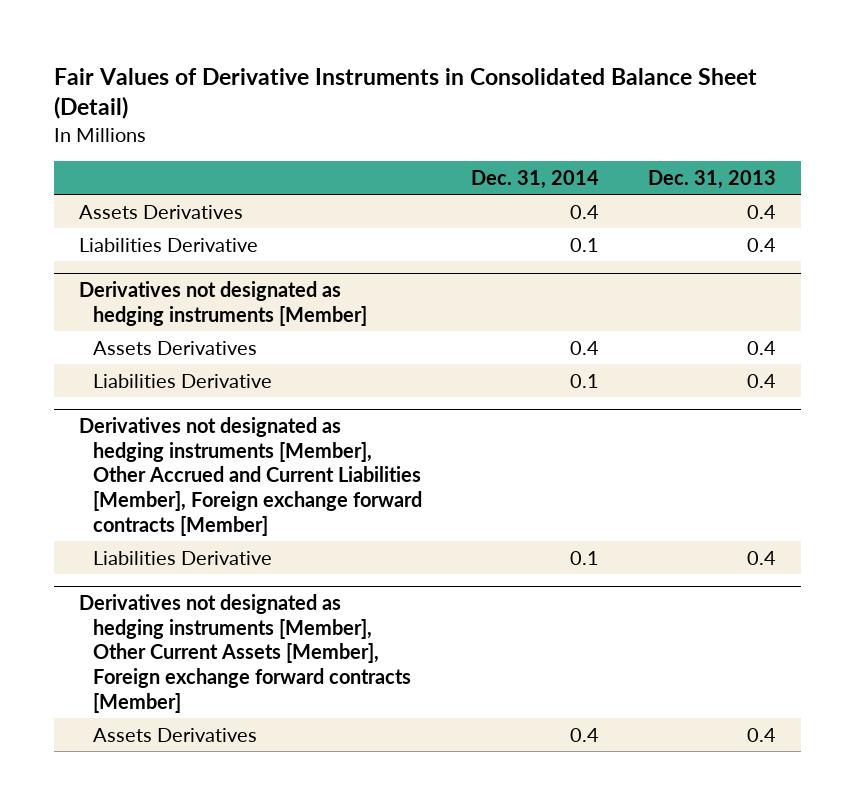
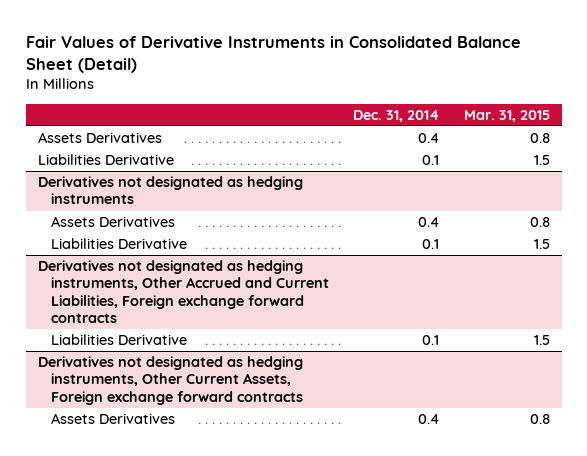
[648,169,777,189] Dec. 31, 2013 -> none
none -> [463,109,550,122] Mar. 31, 2015
[78,281,367,326] Derivatives not designated as hedging instruments [Member] -> [37,176,303,205] Derivatives not designated as hedging instruments
[78,417,422,536] Derivatives not designated as hedging instruments [Member], Other Accrued and Current Liabilities [Member], Foreign exchange forward contracts [Member] -> [37,260,329,323] Derivatives not designated as hedging instruments, Other Accrued and Current Liabilities, Foreign exchange forward contracts
[78,594,411,713] Derivatives not designated as hedging instruments [Member], Other Current Assets [Member], Foreign exchange forward contracts [Member] -> [37,356,303,405] Derivatives not designated as hedging instruments, Other Current Assets, Foreign exchange forward contracts

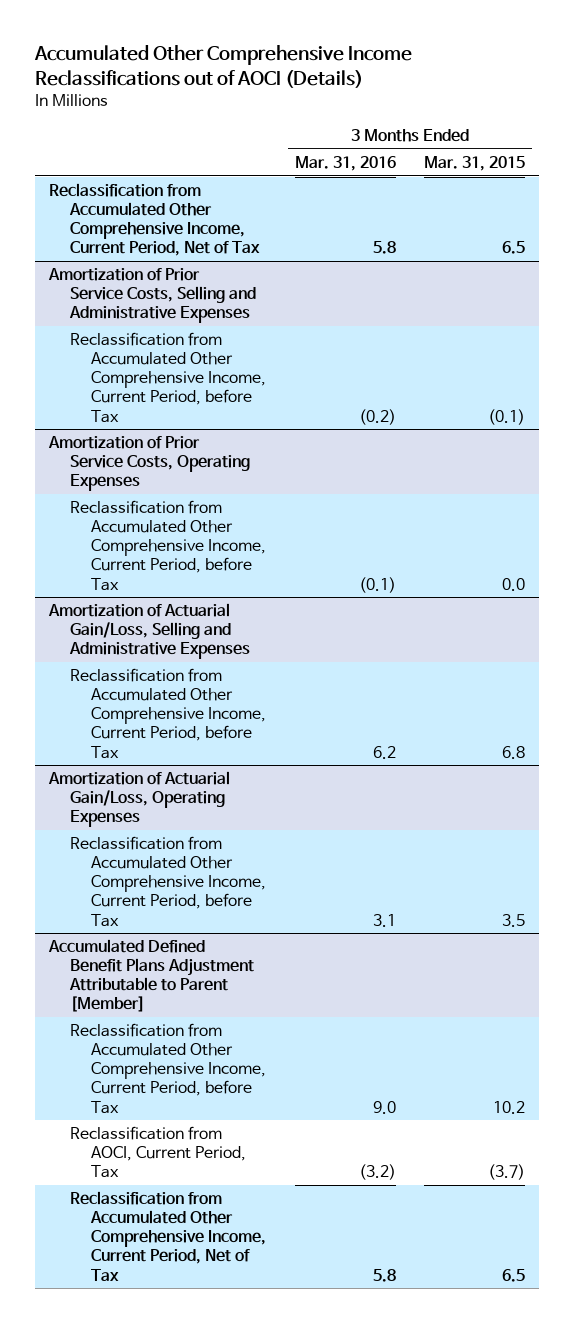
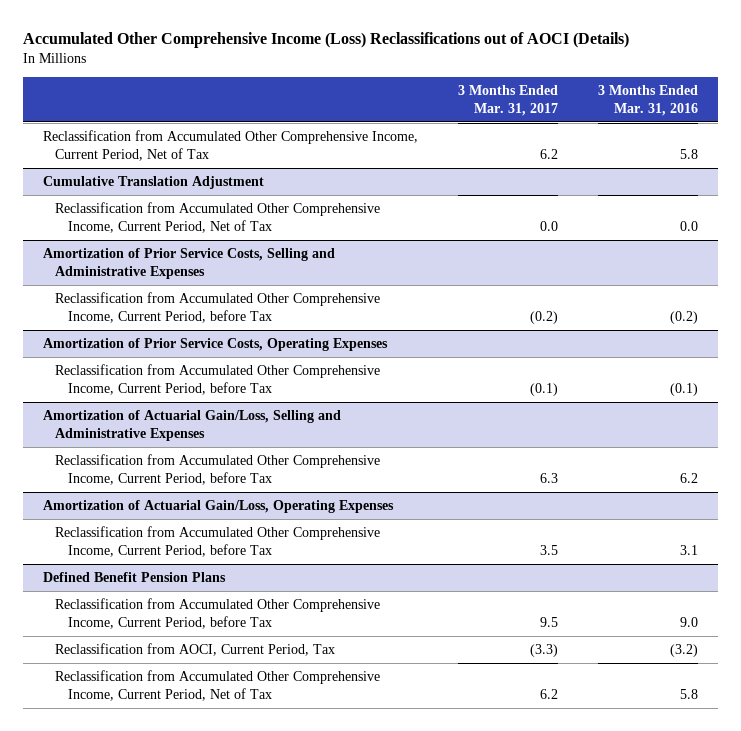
[34,44,413,88] Accumulated Other Comprehensive Income Reclassifications out of AOCI (Details) -> [22,32,629,49] Accumulated Other Comprehensive Income (Loss) Reclassifications out of AOCI (Details)
[424,156,526,172] Mar. 31, 2015 -> none
none -> [458,85,559,116] 3 Months Ended Mar. 31, 2017
none -> [42,175,264,189] Cumulative Translation Adjustment
none -> [55,201,381,233] Reclassification from Accumulated Other Comprehensive Income, Current Period, Net of Tax
[48,939,255,1013] Accumulated Defined Benefit Plans Adjustment Attributable to Parent [Member] -> [42,571,226,582] Defined Benefit Pension Plans

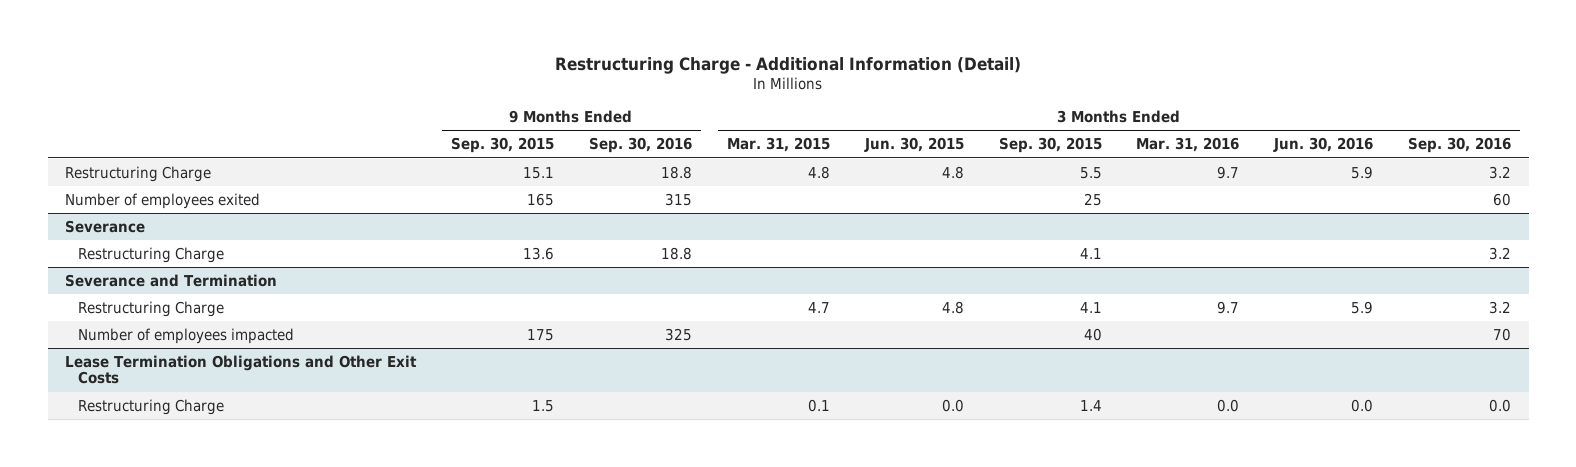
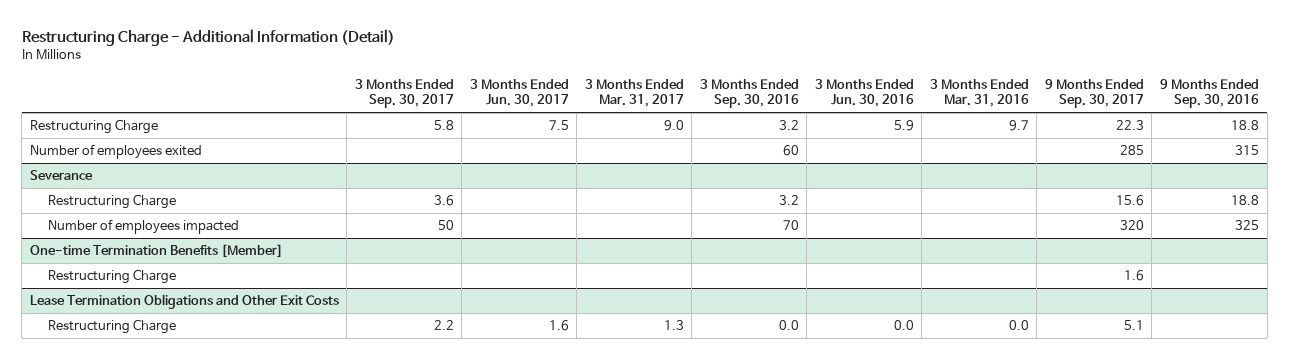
[451,137,555,154] Sep. 30, 2015 -> none
[726,137,830,153] Mar. 31, 2015 -> none
[863,137,964,153] Jun. 30, 2015 -> none
[998,137,1102,154] Sep. 30, 2015 -> none
none -> [354,78,454,109] 3 Months Ended Sep. 30, 2017
none -> [469,78,569,108] 3 Months Ended Jun. 30, 2017
none -> [584,78,684,108] 3 Months Ended Mar. 31, 2017
none -> [1044,78,1144,109] 9 Months Ended Sep. 30, 2017
[65,273,278,287] Severance and Termination -> none
[77,300,224,317] Restructuring Charge -> none
none -> [29,244,283,259] One-time Termination Benefits [Member]
none -> [47,269,176,285] Restructuring Charge

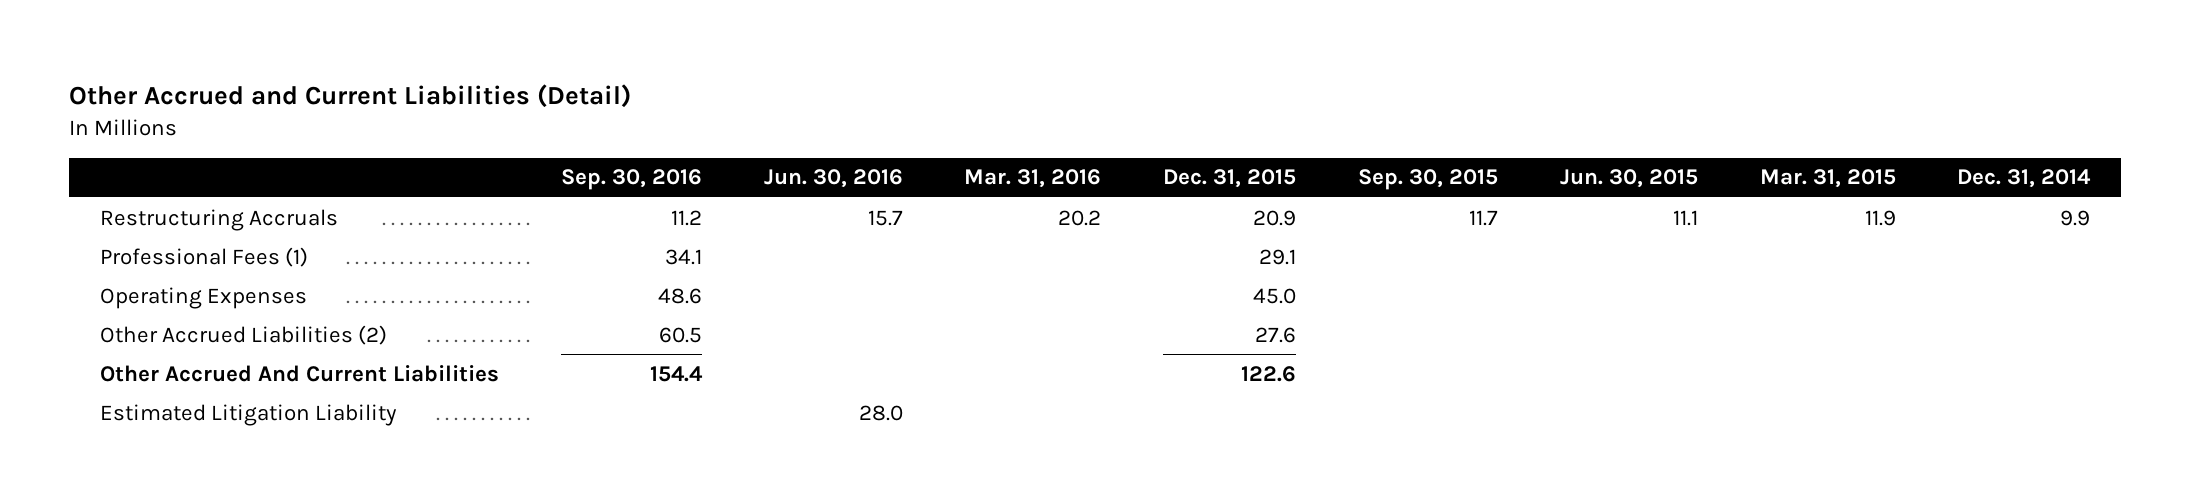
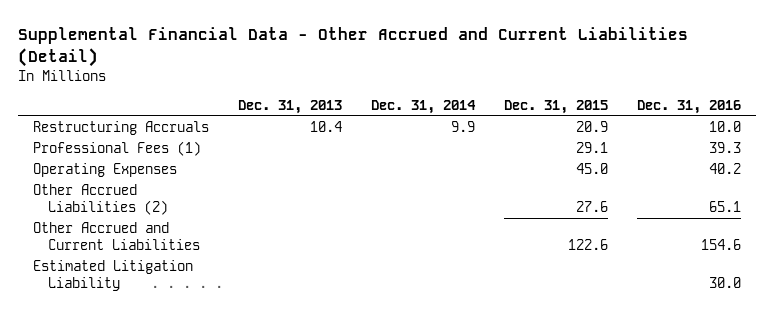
[69,84,632,109] Other Accrued and Current Liabilities (Detail) -> [18,26,689,67] Supplemental Financial Data - Other Accrued and Current Liabilities (Detail)
[560,169,702,191] Sep. 30, 2016 -> none
[763,169,903,189] Jun. 30, 2016 -> none
[964,169,1102,189] Mar. 31, 2016 -> none
[1357,169,1498,191] Sep. 30, 2015 -> none
[1559,169,1698,189] Jun. 30, 2015 -> none
[1759,169,1896,189] Mar. 31, 2015 -> none
none -> [237,99,342,114] Dec. 31, 2013
none -> [637,99,742,114] Dec. 31, 2016
[99,364,499,382] Other Accrued And Current Liabilities -> [32,222,201,251] Other Accrued and Current Liabilities

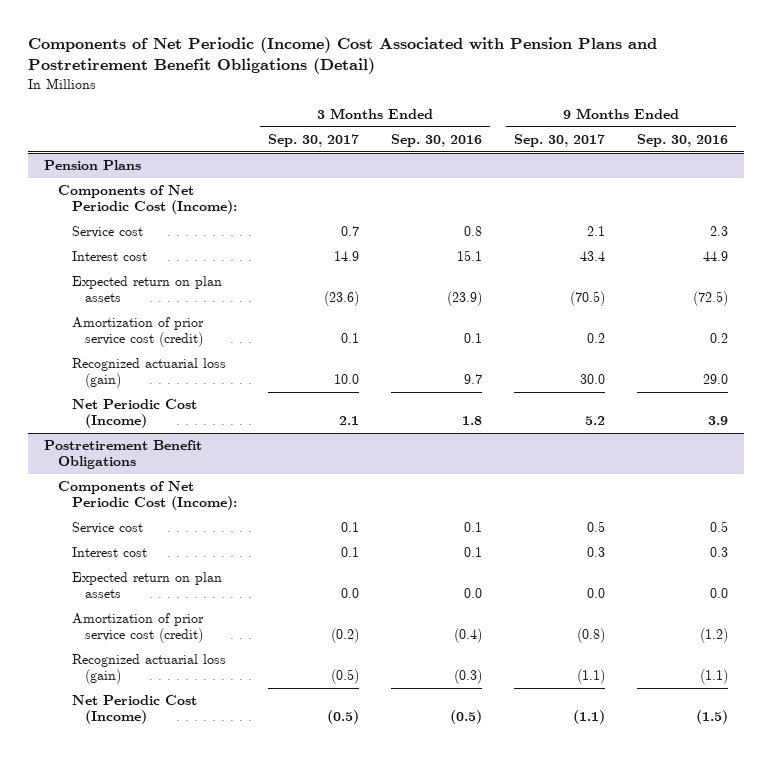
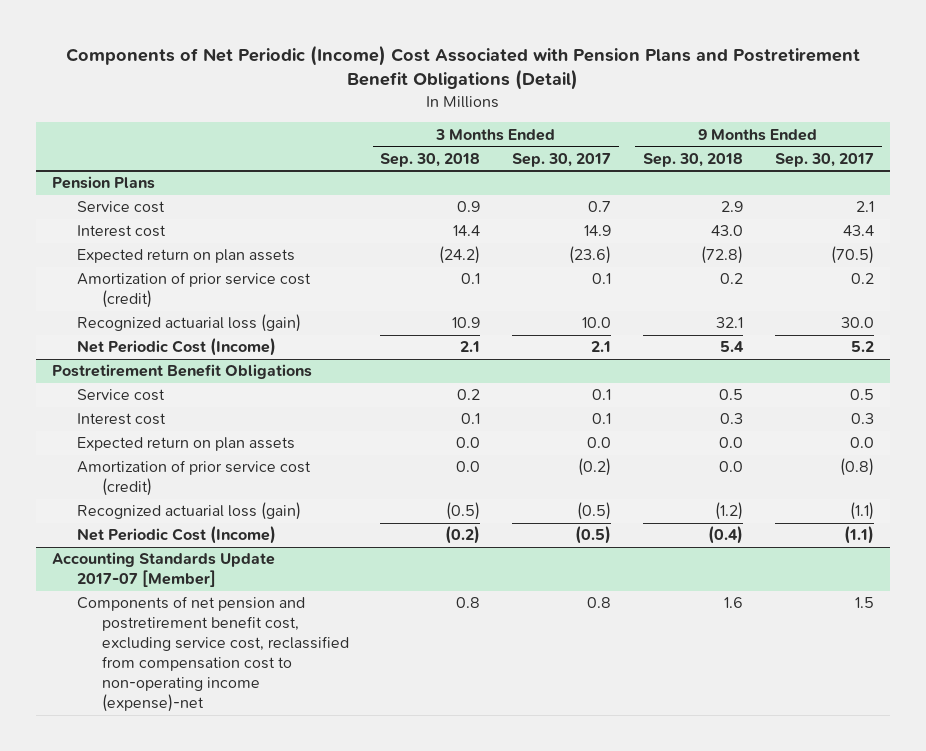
[391,134,483,148] Sep. 30, 2016 -> none
[636,134,728,148] Sep. 30, 2016 -> none
none -> [380,152,481,167] Sep. 30, 2018
none -> [642,152,743,167] Sep. 30, 2018
[57,185,237,215] Components of Net Periodic Cost (Income): -> none
[57,481,237,511] Components of Net Periodic Cost (Income): -> none
none -> [52,552,276,588] Accounting Standards Update 2017-07 [Member]
none -> [76,596,349,712] Components of net pension and postretirement benefit cost, excluding service cost, reclassified from compensation cost to non-operating income (expense)-net

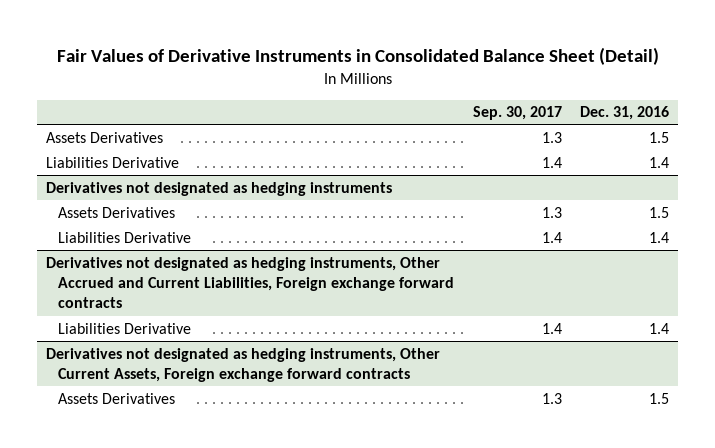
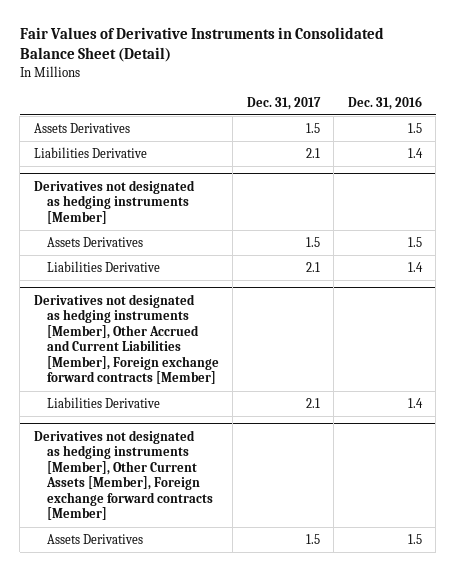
[472,106,562,121] Sep. 30, 2017 -> none
none -> [246,96,321,110] Dec. 31, 2017
[46,181,393,196] Derivatives not designated as hedging instruments -> [33,179,195,224] Derivatives not designated as hedging instruments [Member]
[46,256,455,309] Derivatives not designated as hedging instruments, Other Accrued and Current Liabilities, Foreign exchange forward contracts -> [33,293,219,385] Derivatives not designated as hedging instruments [Member], Other Accrued and Current Liabilities [Member], Foreign exchange forward contracts [Member]
[46,347,441,382] Derivatives not designated as hedging instruments, Other Current Assets, Foreign exchange forward contracts -> [33,429,213,521] Derivatives not designated as hedging instruments [Member], Other Current Assets [Member], Foreign exchange forward contracts [Member]

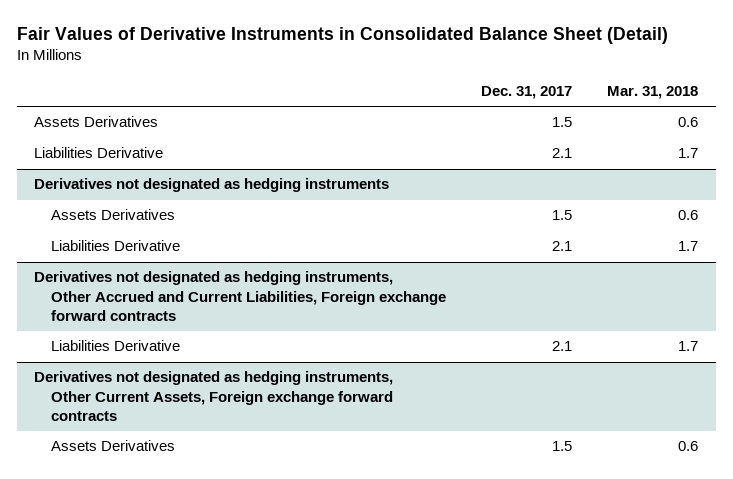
[347,95,422,110] Dec. 31, 2016 -> none
none -> [607,85,699,99] Mar. 31, 2018
[33,179,195,224] Derivatives not designated as hedging instruments [Member] -> [34,178,390,193] Derivatives not designated as hedging instruments
[33,293,219,385] Derivatives not designated as hedging instruments [Member], Other Accrued and Current Liabilities [Member], Foreign exchange forward contracts [Member] -> [34,271,446,321] Derivatives not designated as hedging instruments, Other Accrued and Current Liabilities, Foreign exchange forward contracts
[33,429,213,521] Derivatives not designated as hedging instruments [Member], Other Current Assets [Member], Foreign exchange forward contracts [Member] -> [34,371,394,421] Derivatives not designated as hedging instruments, Other Current Assets, Foreign exchange forward contracts

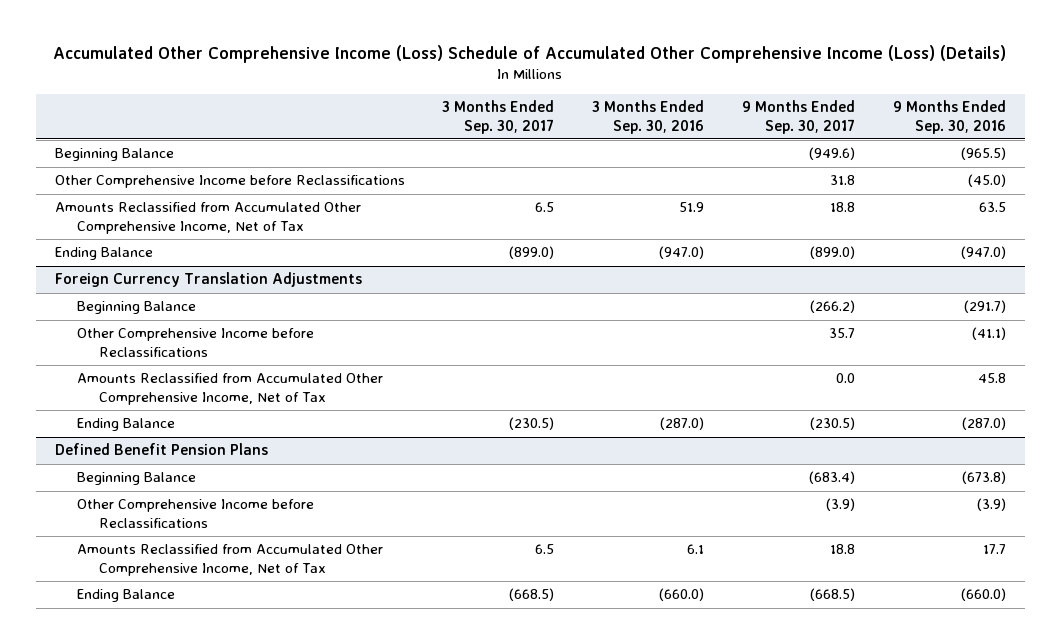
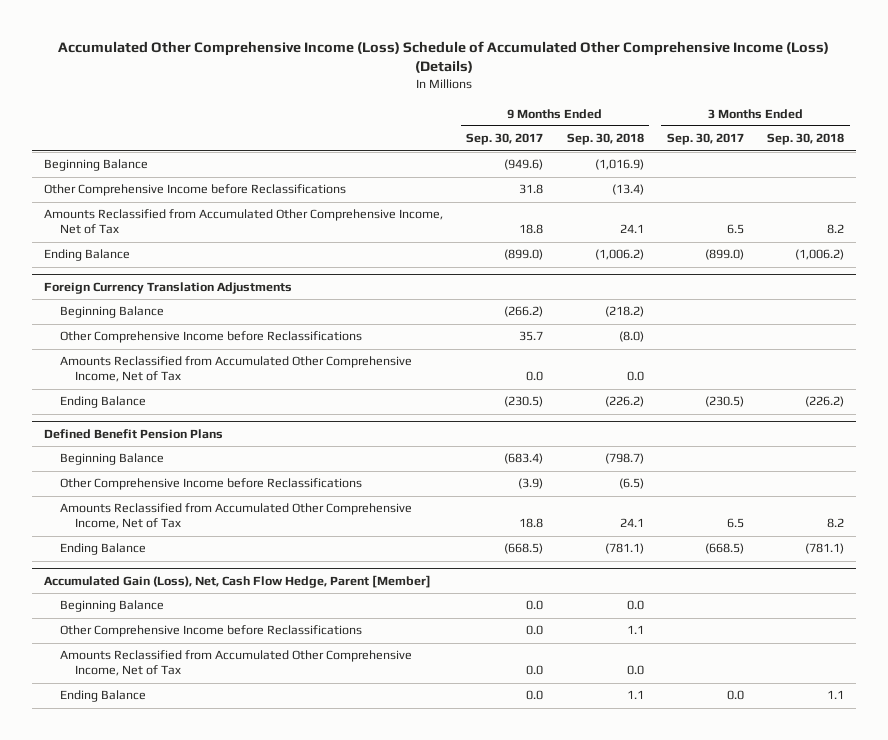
[592,100,705,134] 3 Months Ended Sep. 30, 2016 -> none
[892,100,1006,134] 9 Months Ended Sep. 30, 2016 -> none
none -> [566,133,644,146] Sep. 30, 2018
none -> [767,133,845,146] Sep. 30, 2018
none -> [44,574,432,588] Accumulated Gain (Loss), Net, Cash Flow Hedge, Parent [Member]
none -> [59,600,164,613] Beginning Balance
none -> [59,625,362,638] Other Comprehensive Income before Reclassifications
none -> [59,650,412,677] Amounts Reclassified from Accumulated Other Comprehensive Income, Net of Tax
none -> [59,690,146,703] Ending Balance

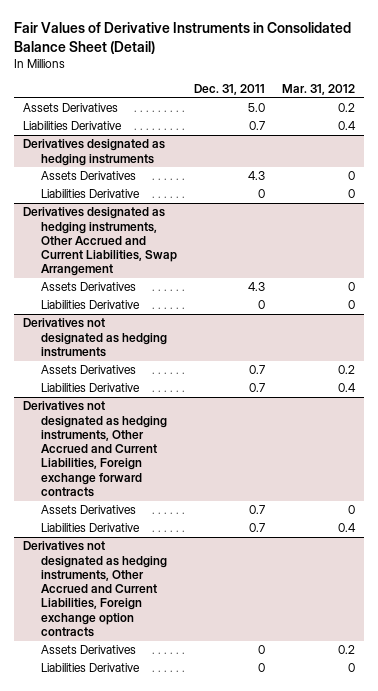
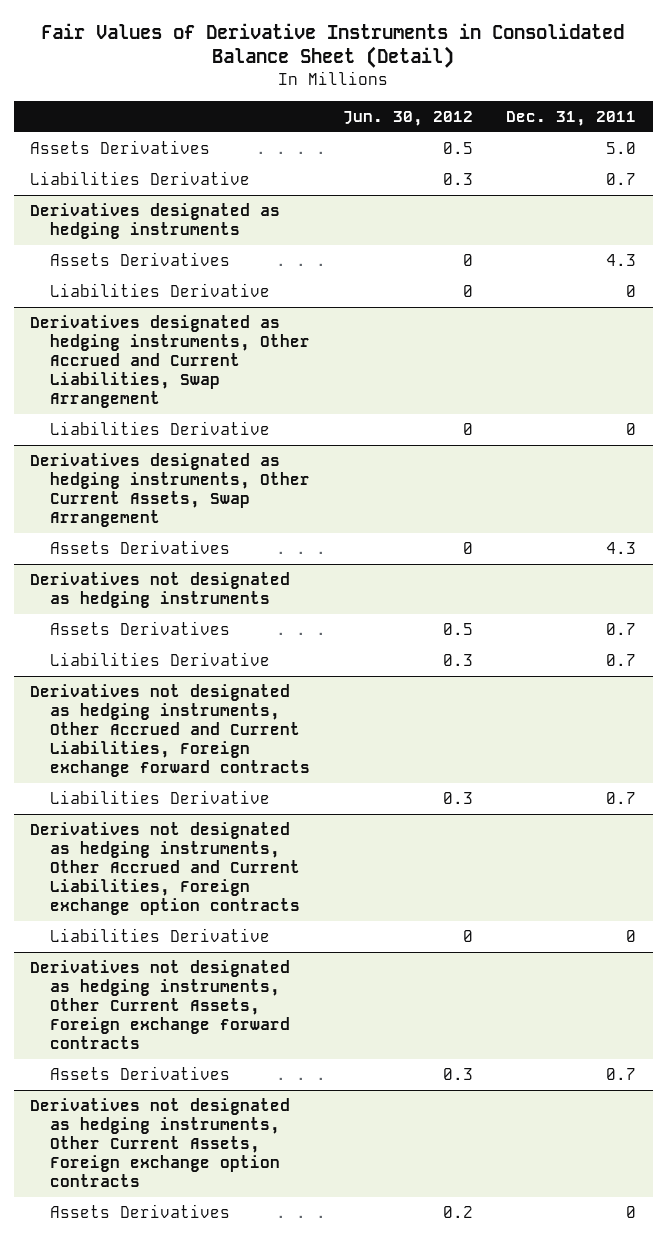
[282,84,356,96] Mar. 31, 2012 -> none
none -> [343,110,474,126] Jun. 30, 2012
[40,282,136,292] Assets Derivatives -> none
none -> [30,453,310,527] Derivatives designated as hedging instruments, Other Current Assets, Swap Arrangement
none -> [49,540,230,555] Assets Derivatives
[40,505,136,515] Assets Derivatives -> none
[40,645,136,655] Assets Derivatives -> none
none -> [30,960,291,1049] Derivatives not designated as hedging instruments, Other Current Assets, Foreign exchange forward contracts
none -> [49,1066,230,1081] Assets Derivatives
none -> [30,1098,291,1187] Derivatives not designated as hedging instruments, Other Current Assets, Foreign exchange option contracts
none -> [49,1204,230,1219] Assets Derivatives

